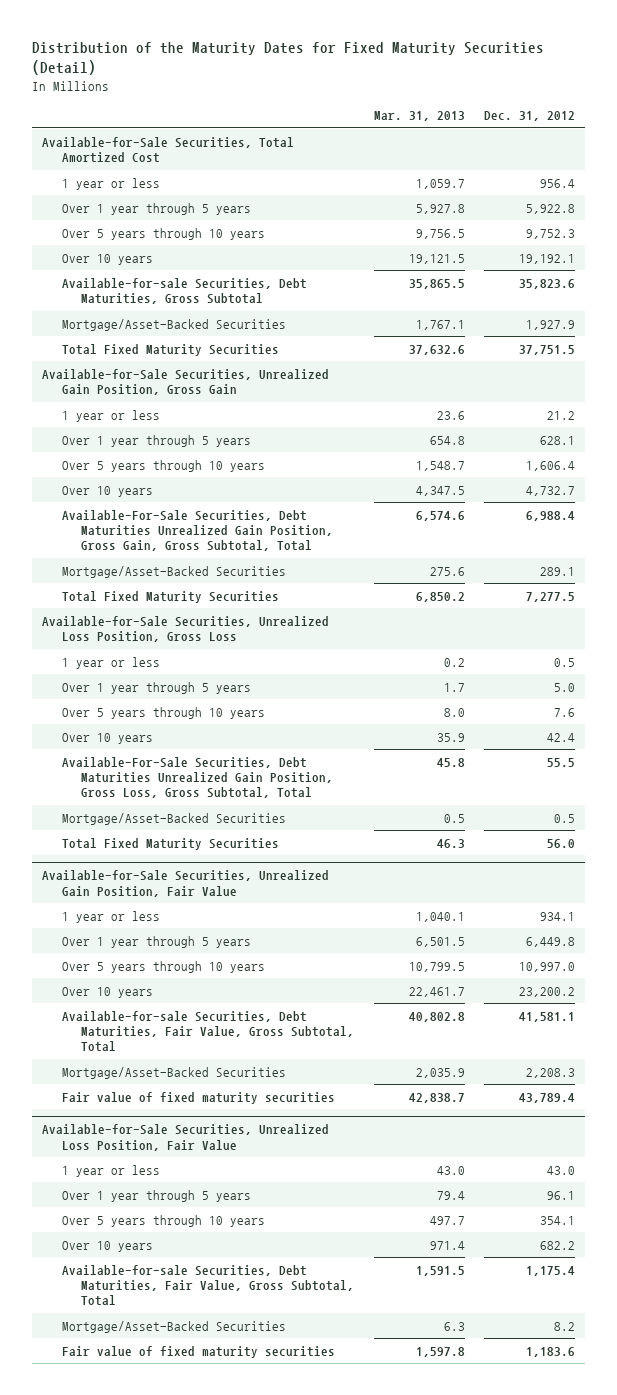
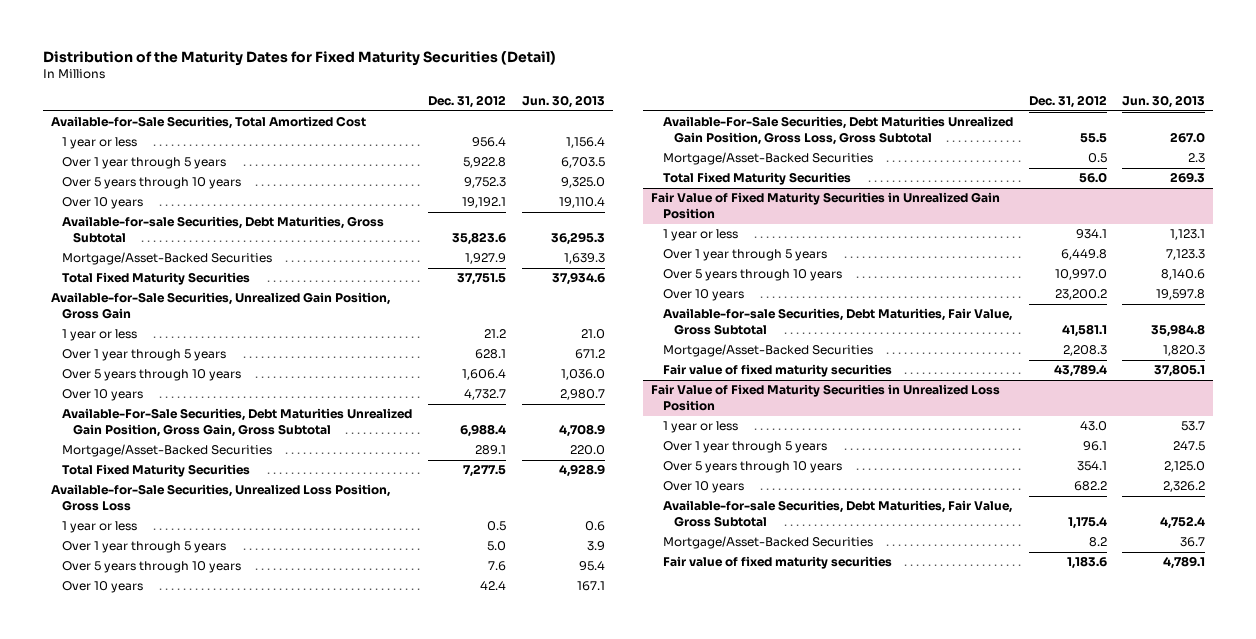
[373,111,465,122] Mar. 31, 2013 -> none
none -> [521,95,605,109] Jun. 30, 2013
[61,509,334,552] Available-For-Sale Securities, Debt Maturities Unrealized Gain Position, Gross Gain, Gross Subtotal, Total -> [62,408,413,438] Available-For-Sale Securities, Debt Maturities Unrealized Gain Position, Gross Gain, Gross Subtotal
[61,756,334,799] Available-For-Sale Securities, Debt Maturities Unrealized Gain Position, Gross Loss, Gross Subtotal, Total -> [662,116,1013,146] Available-For-Sale Securities, Debt Maturities Unrealized Gain Position, Gross Loss, Gross Subtotal
[41,870,329,897] Available-for-Sale Securities, Unrealized Gain Position, Fair Value -> none
none -> [651,192,1001,220] Fair Value of Fixed Maturity Securities in Unrealized Gain Position
[61,1010,355,1053] Available-for-sale Securities, Debt Maturities, Fair Value, Gross Subtotal, Total -> [662,308,1012,336] Available-for-sale Securities, Debt Maturities, Fair Value, Gross Subtotal
[41,1124,329,1151] Available-for-Sale Securities, Unrealized Loss Position, Fair Value -> none
none -> [651,384,1001,412] Fair Value of Fixed Maturity Securities in Unrealized Loss Position
[61,1264,355,1307] Available-for-sale Securities, Debt Maturities, Fair Value, Gross Subtotal, Total -> [662,500,1012,528] Available-for-sale Securities, Debt Maturities, Fair Value, Gross Subtotal

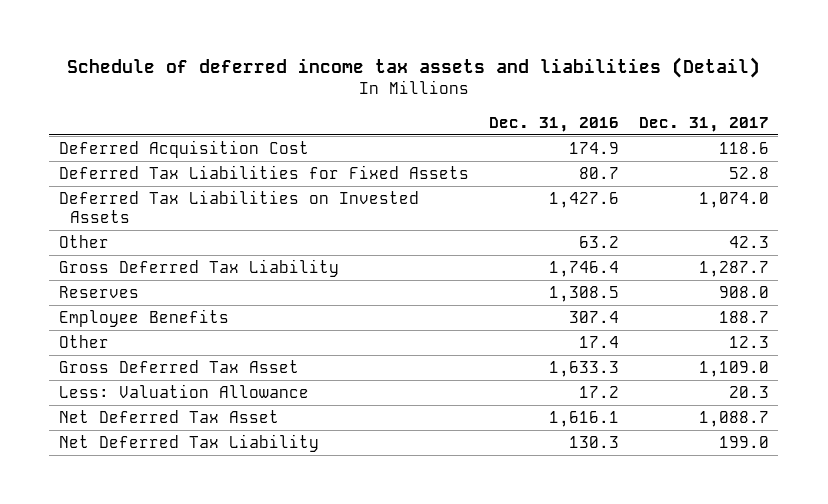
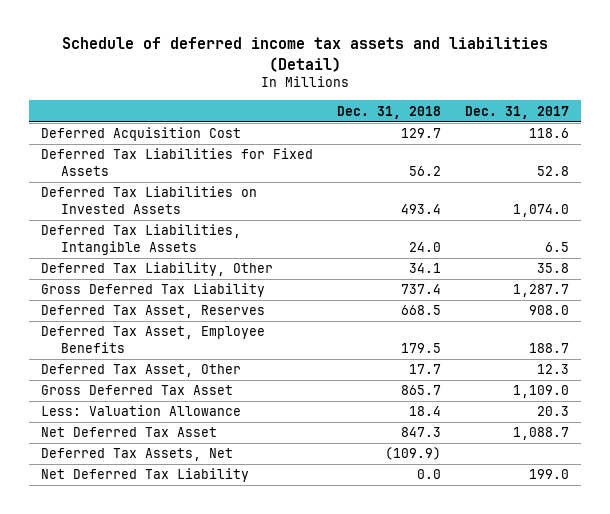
[488,116,619,132] Dec. 31, 2016 -> none
none -> [337,105,442,119] Dec. 31, 2018
none -> [40,224,241,256] Deferred Tax Liabilities, Intangible Assets
[59,234,110,248] Other -> [40,262,273,277] Deferred Tax Liability, Other
[728,235,769,248] 42.3 -> [537,263,570,274] 35.8
[59,285,140,298] Reserves -> [40,305,265,319] Deferred Tax Asset, Reserves
[59,308,230,327] Employee Benefits -> [40,326,265,354] Deferred Tax Asset, Employee Benefits
[59,334,110,348] Other -> [40,364,241,378] Deferred Tax Asset, Other
none -> [40,448,233,462] Deferred Tax Assets, Net

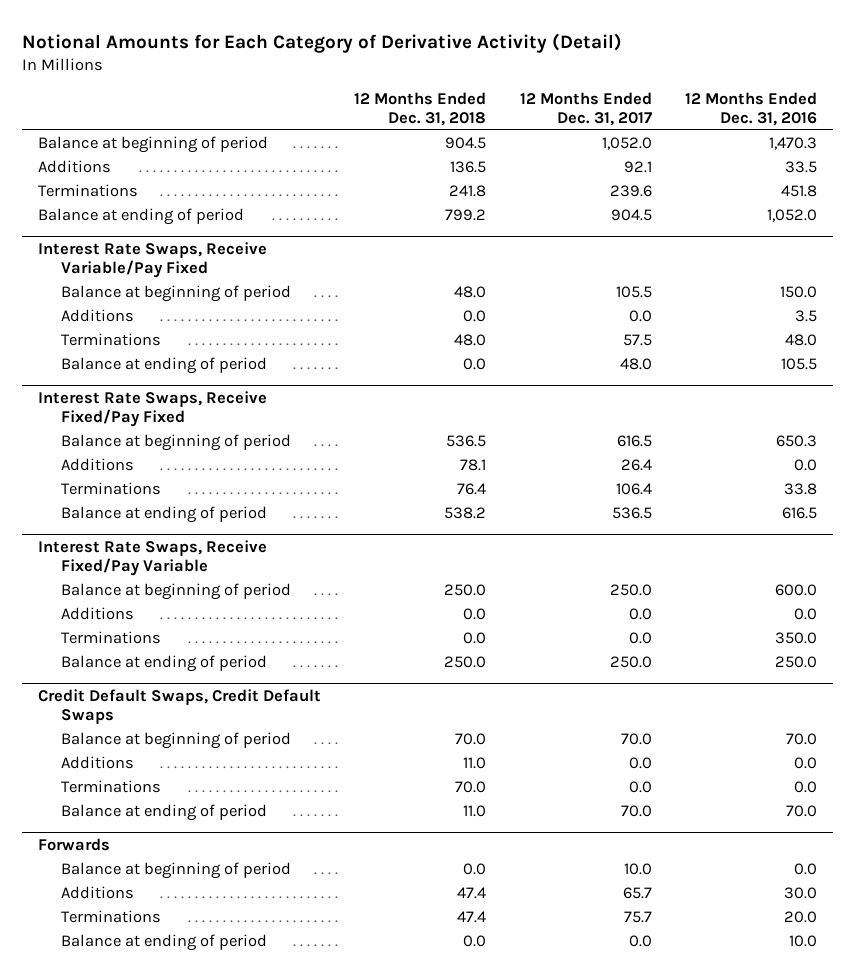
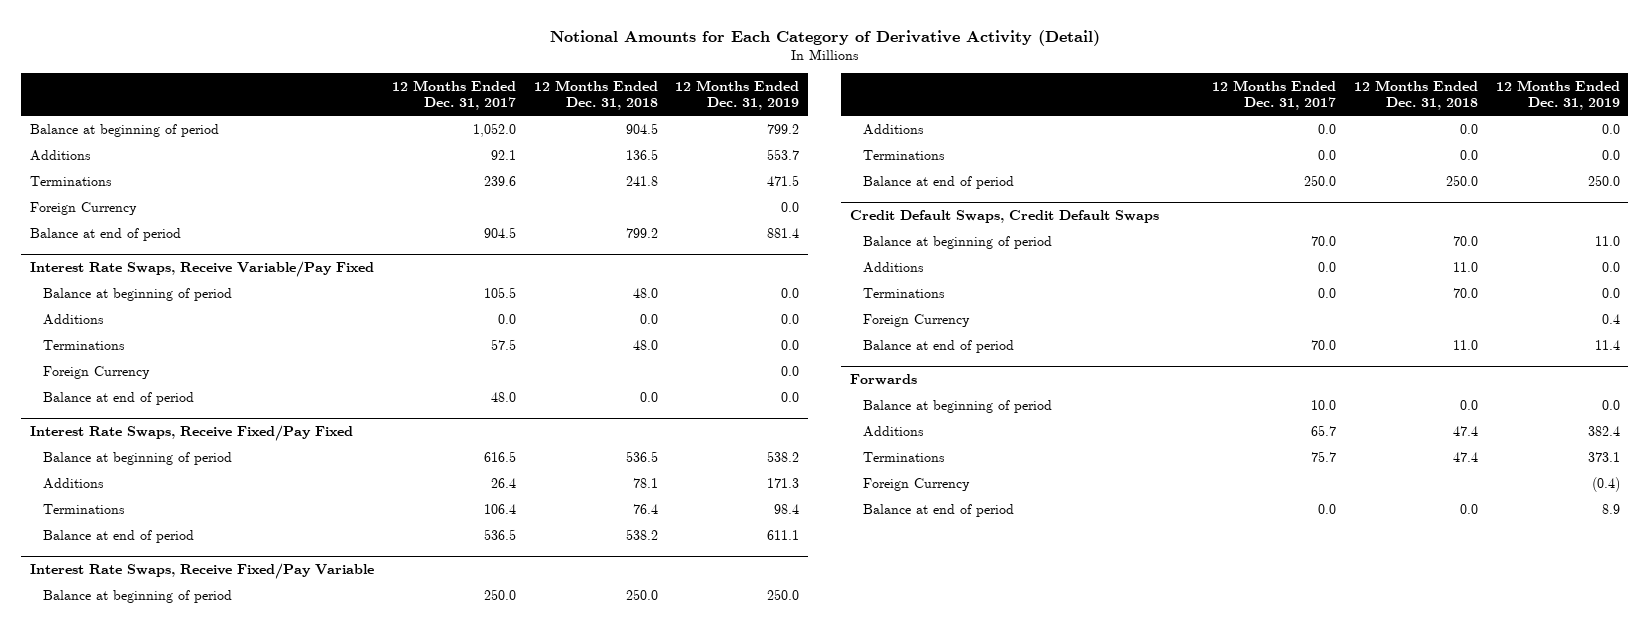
[684,91,817,126] 12 Months Ended Dec. 31, 2016 -> none
none -> [675,79,800,110] 12 Months Ended Dec. 31, 2019
none -> [30,201,138,215] Foreign Currency
[38,208,245,226] Balance at ending of period -> [30,227,182,241] Balance at end of period
none -> [42,365,150,379] Foreign Currency
[61,357,268,375] Balance at ending of period -> [42,391,194,405] Balance at end of period
[61,506,268,524] Balance at ending of period -> [42,529,194,543] Balance at end of period
[61,655,268,673] Balance at ending of period -> [863,175,1015,189] Balance at end of period
none -> [863,313,971,327] Foreign Currency
[61,804,268,822] Balance at ending of period -> [863,339,1015,353] Balance at end of period
none -> [863,477,971,491] Foreign Currency
[61,934,268,952] Balance at ending of period -> [863,503,1015,517] Balance at end of period

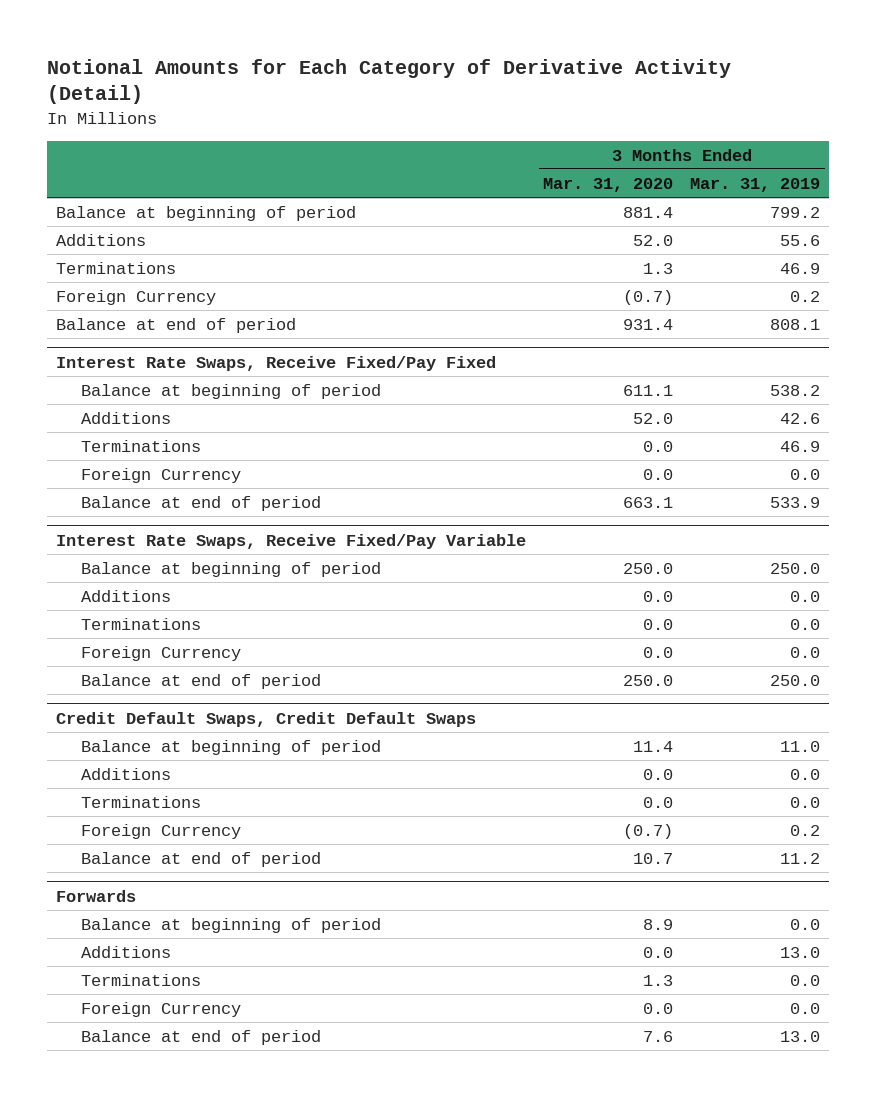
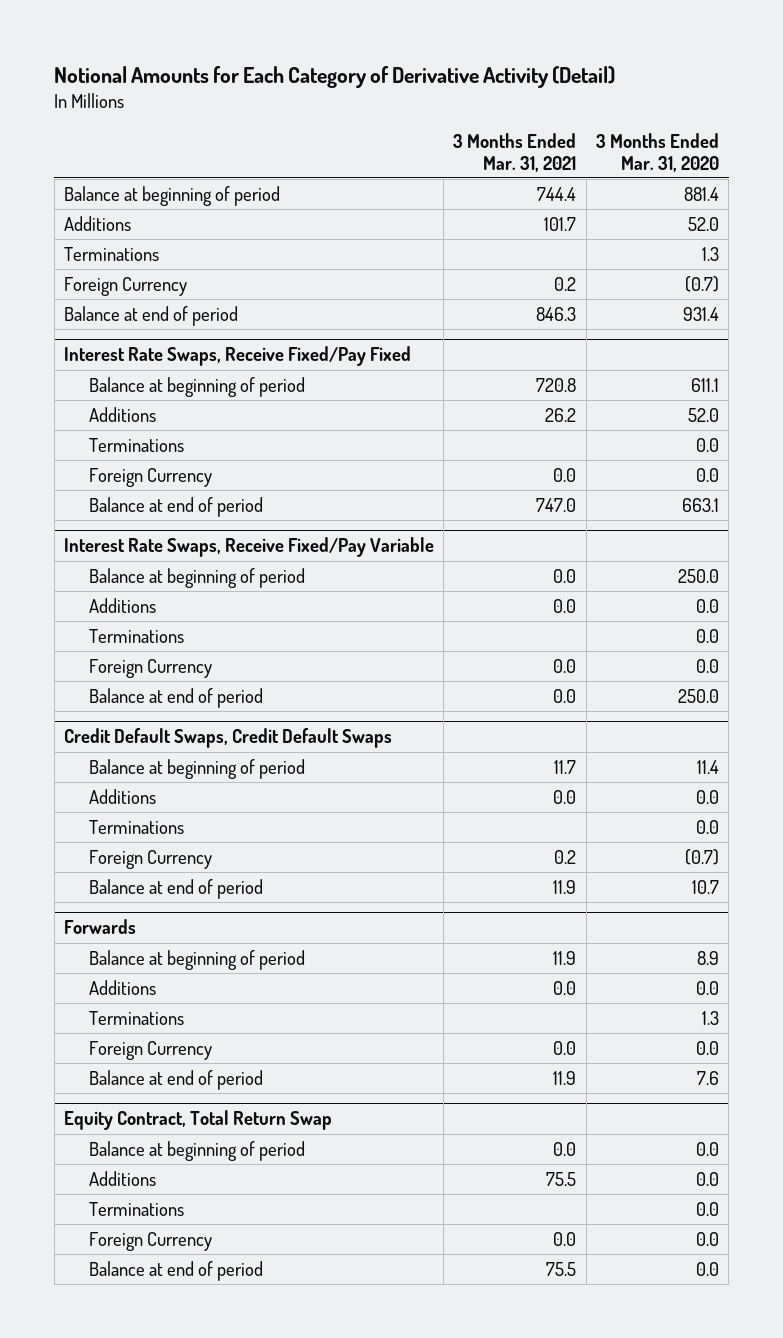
[690,177,821,192] Mar. 31, 2019 -> none
none -> [453,132,577,172] 3 Months Ended Mar. 31, 2021
none -> [63,1110,332,1131] Equity Contract, Total Return Swap
none -> [89,1140,306,1161] Balance at beginning of period
none -> [89,1170,157,1186] Additions
none -> [89,1201,185,1216] Terminations
none -> [89,1231,213,1251] Foreign Currency
none -> [89,1260,264,1281] Balance at end of period

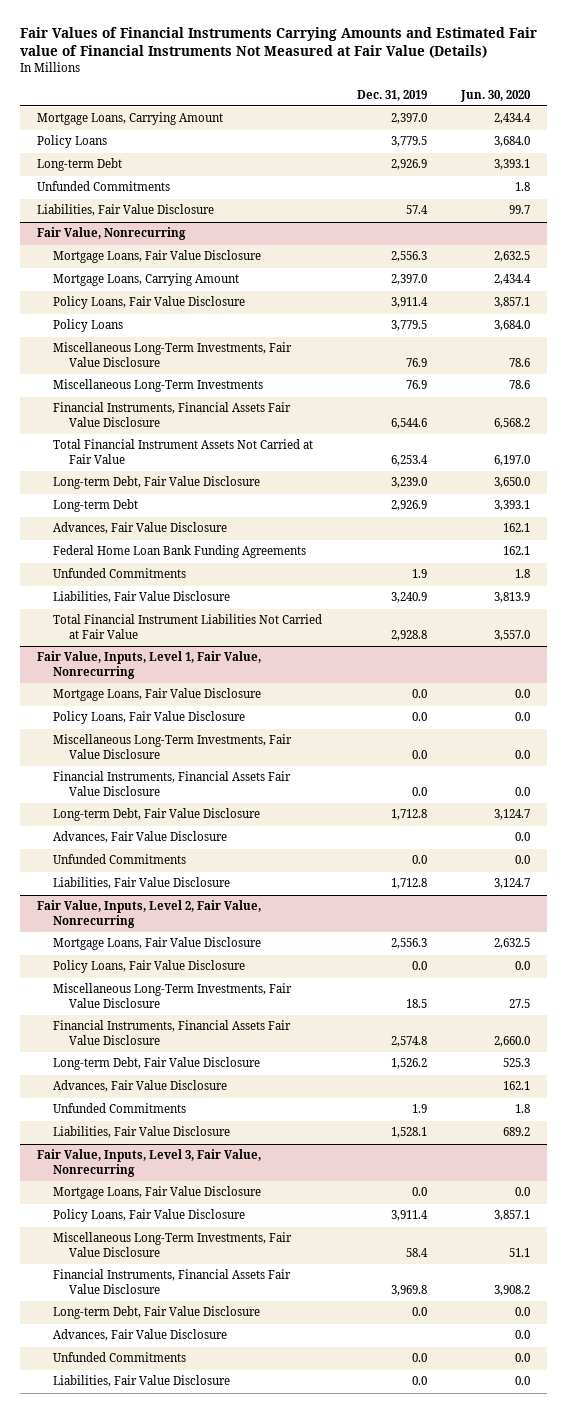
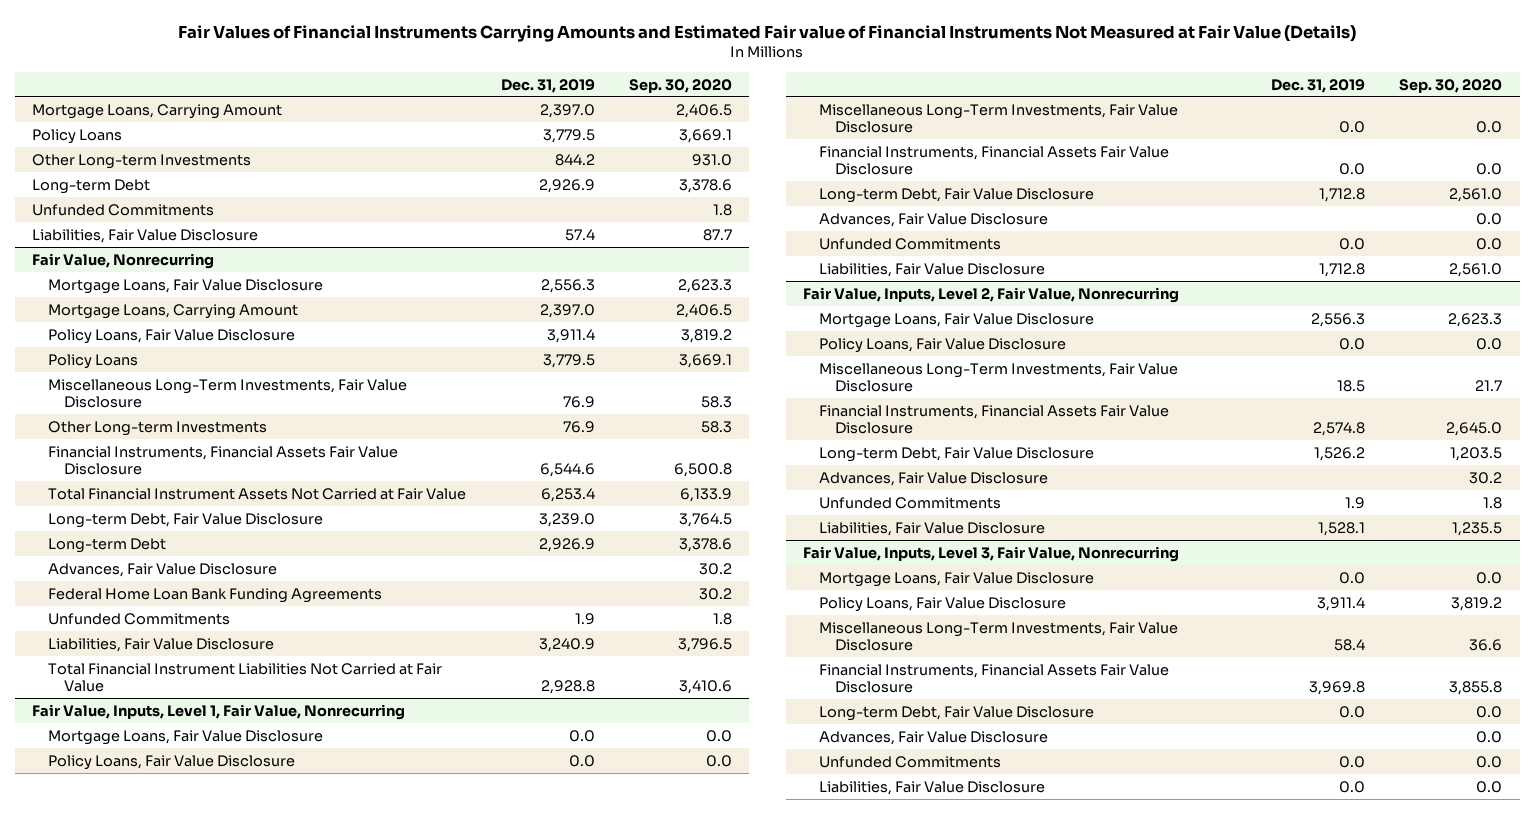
[459,89,531,102] Jun. 30, 2020 -> none
none -> [629,78,733,93] Sep. 30, 2020
none -> [32,153,252,169] Other Long-term Investments
[53,379,264,393] Miscellaneous Long-Term Investments -> [48,420,268,436] Other Long-term Investments

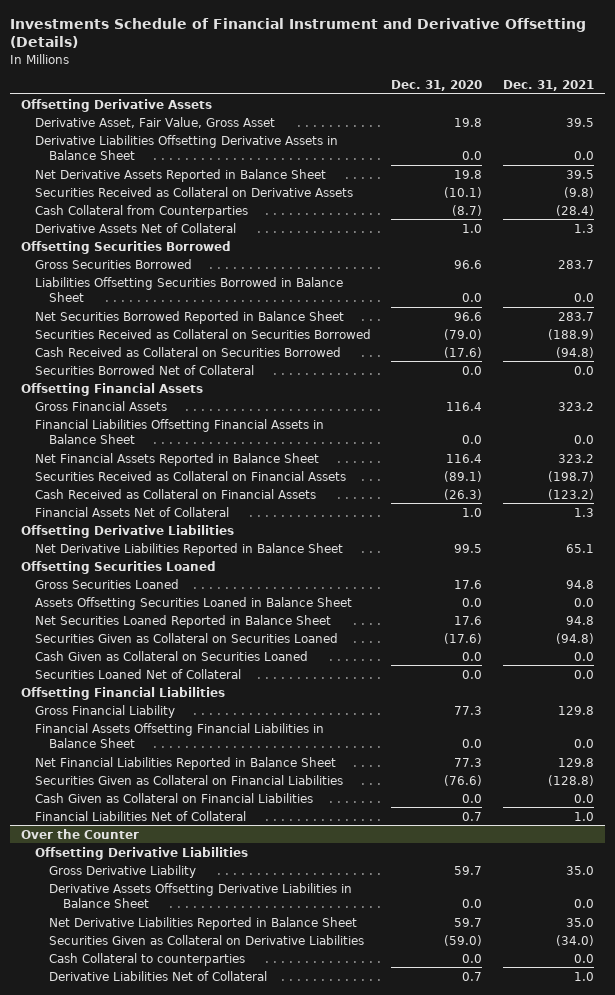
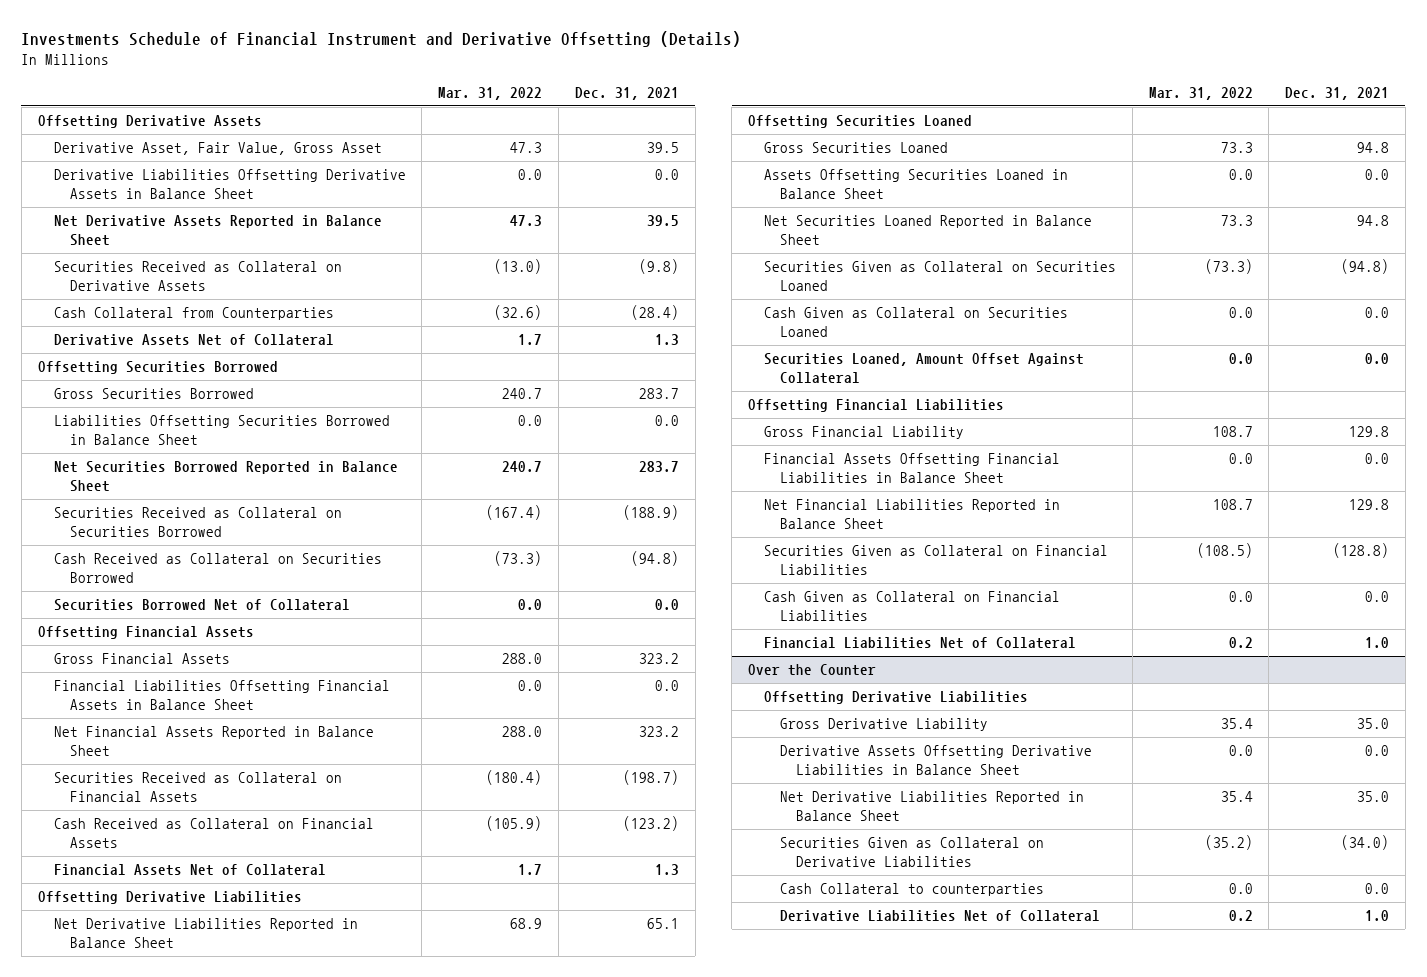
[391,80,483,92] Dec. 31, 2020 -> none
none -> [438,86,543,100] Mar. 31, 2022
[34,668,241,679] Securities Loaned Net of Collateral -> [763,353,1084,384] Securities Loaned, Amount Offset Against Collateral

